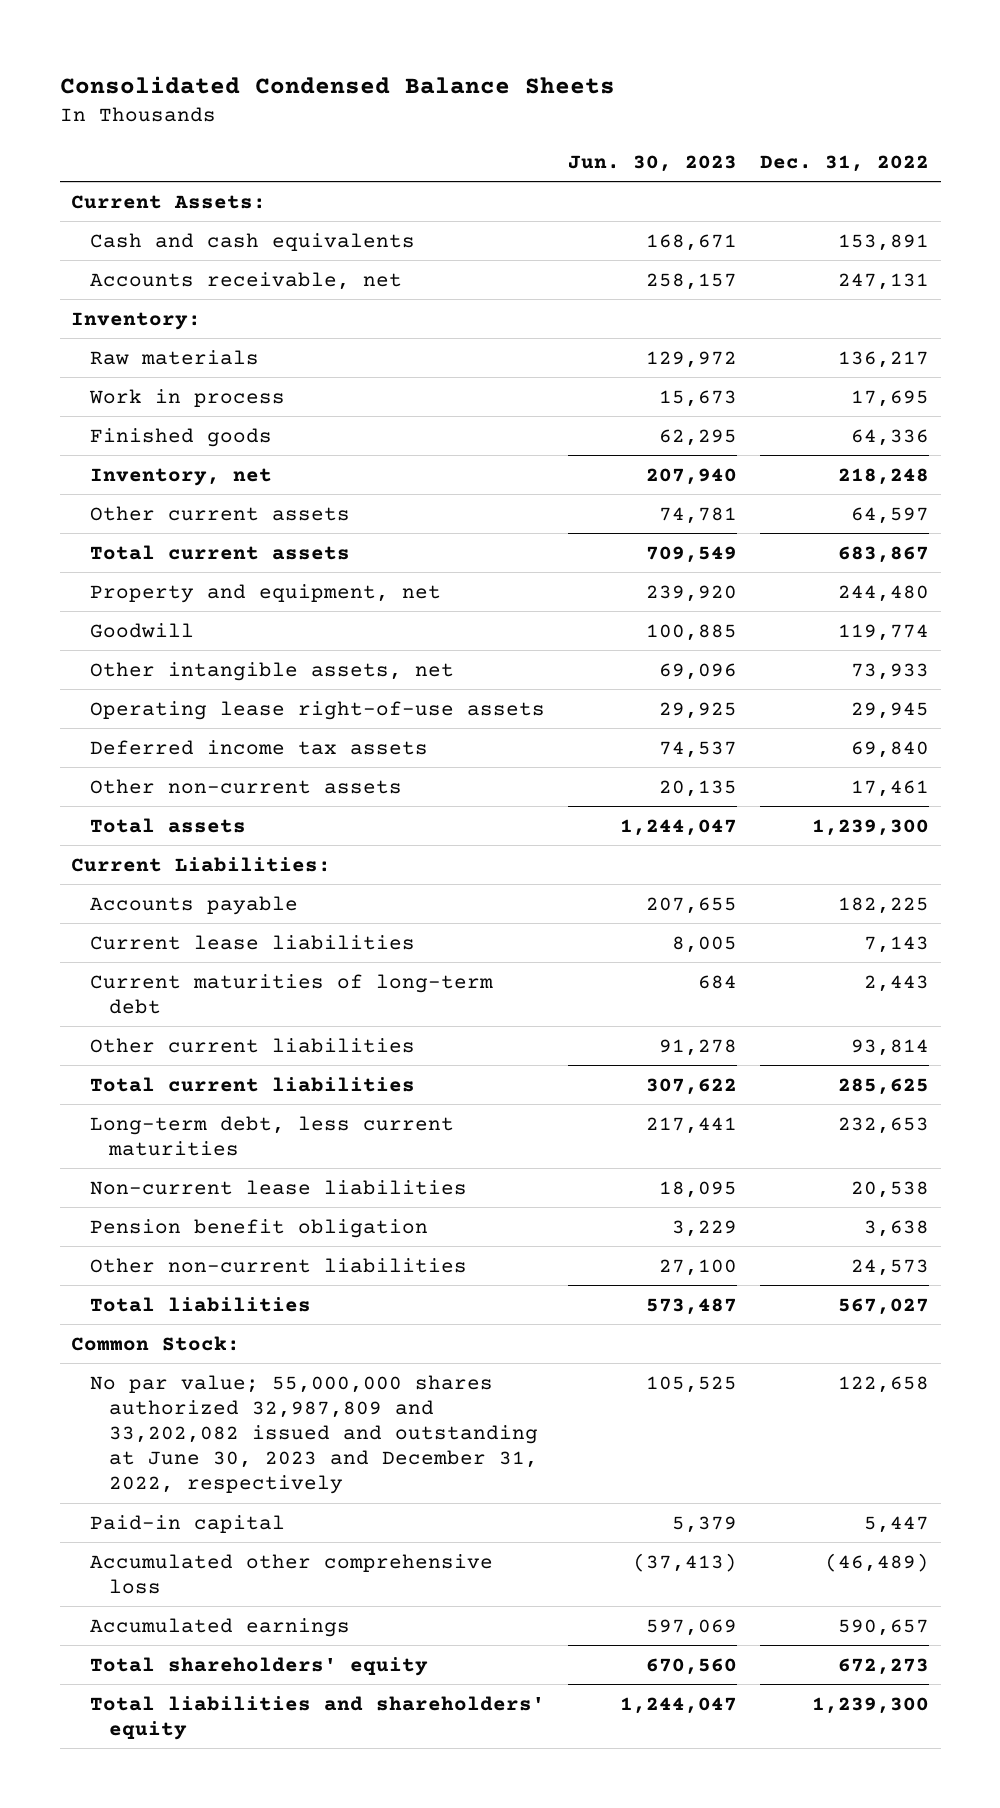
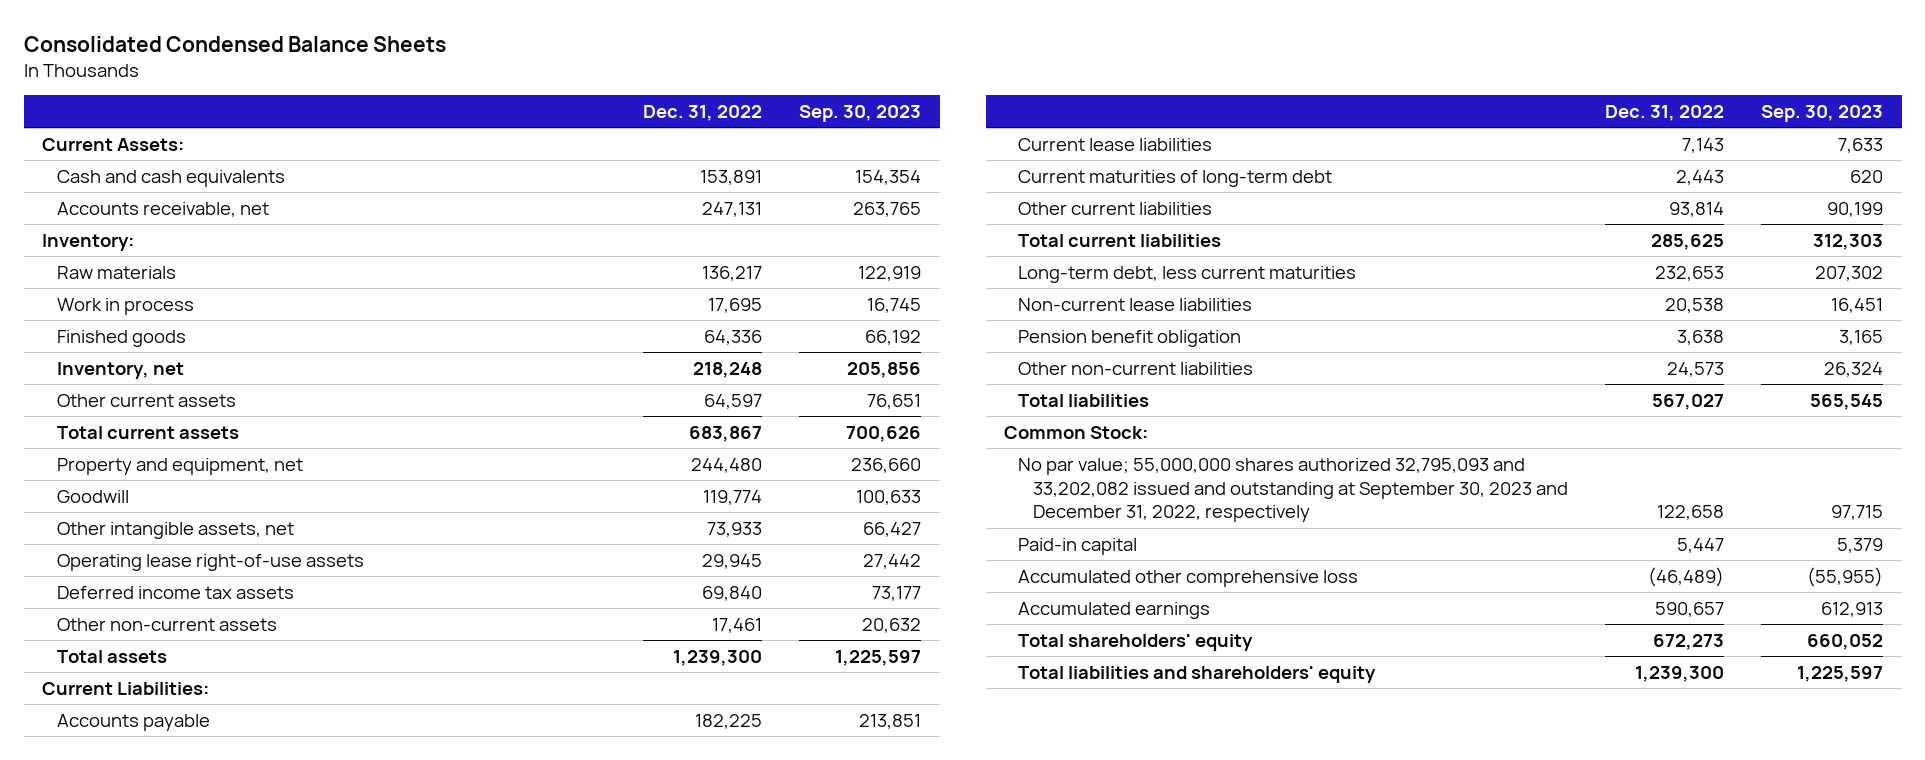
[568,154,738,172] Jun. 30, 2023 -> none
none -> [799,104,922,122] Sep. 30, 2023
[90,1374,538,1495] No par value; 55,000,000 shares authorized 32,987,809 and 33,202,082 issued and outstanding at June 30, 2023 and December 31, 2022, respectively -> [1018,457,1568,523] No par value; 55,000,000 shares authorized 32,795,093 and 33,202,082 issued and outstanding at September 30, 2023 and December 31, 2022, respectively

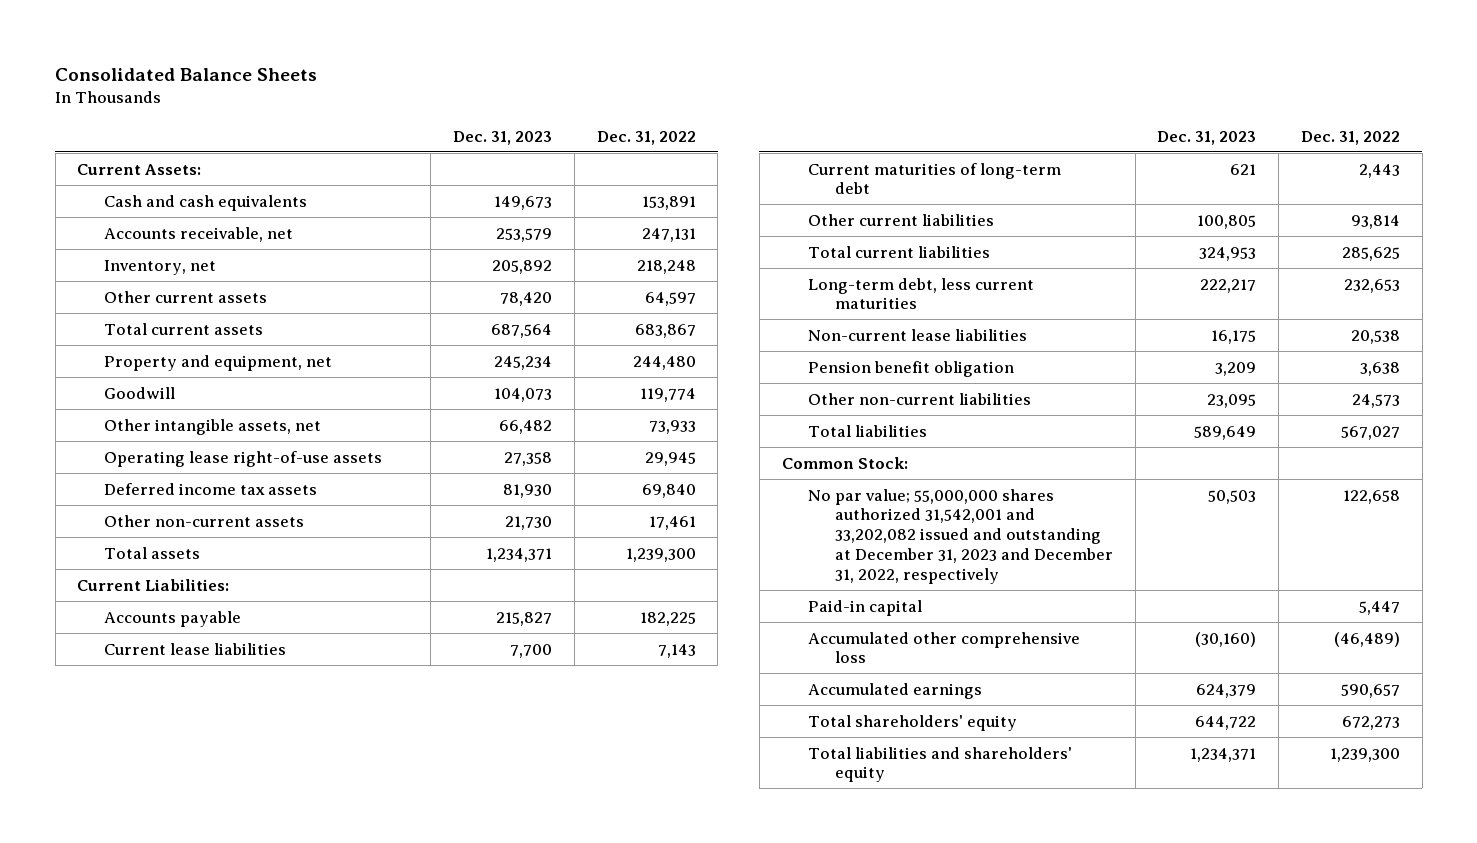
[23,36,446,53] Consolidated Condensed Balance Sheets -> [55,67,318,81] Consolidated Balance Sheets
[799,104,922,122] Sep. 30, 2023 -> none
none -> [453,130,553,145] Dec. 31, 2023
[42,233,135,251] Inventory: -> none
[56,265,176,279] Raw materials -> none
[56,297,194,315] Work in process -> none
[56,329,186,347] Finished goods -> none
[1018,457,1568,523] No par value; 55,000,000 shares authorized 32,795,093 and 33,202,082 issued and outstanding at September 30, 2023 and December 31, 2022, respectively -> [808,488,1113,584] No par value; 55,000,000 shares authorized 31,542,001 and 33,202,082 issued and outstanding at December 31, 2023 and December 31, 2022, respectively

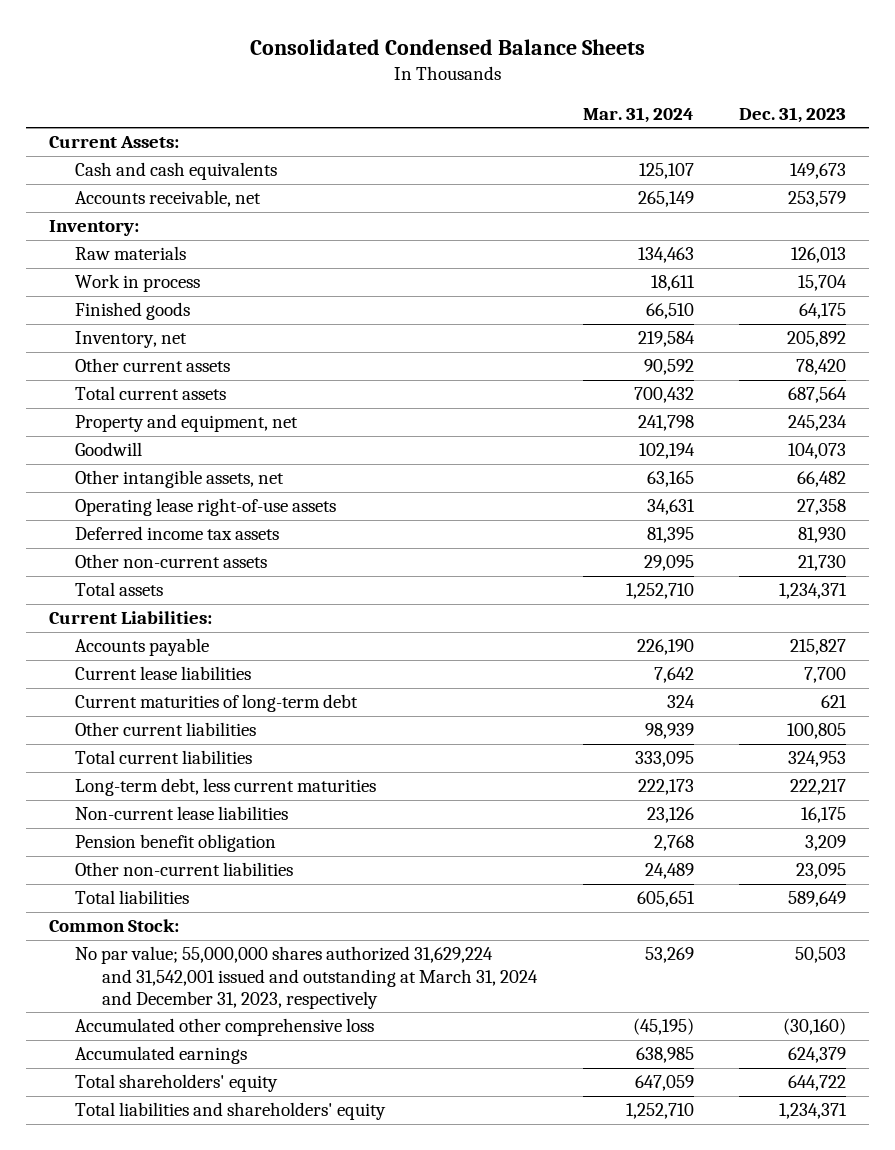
[55,67,318,81] Consolidated Balance Sheets -> [249,39,645,56] Consolidated Condensed Balance Sheets
[596,130,696,145] Dec. 31, 2022 -> none
none -> [582,106,694,123] Mar. 31, 2024
none -> [48,220,139,237] Inventory:
none -> [75,246,187,261] Raw materials
none -> [75,274,201,293] Work in process
none -> [75,302,191,321] Finished goods
[808,599,923,616] Paid-in capital -> none
[808,488,1113,584] No par value; 55,000,000 shares authorized 31,542,001 and 33,202,082 issued and outstanding at December 31, 2023 and December 31, 2022, respectively -> [75,946,539,1009] No par value; 55,000,000 shares authorized 31,629,224 and 31,542,001 issued and outstanding at March 31, 2024 and December 31, 2023, respectively

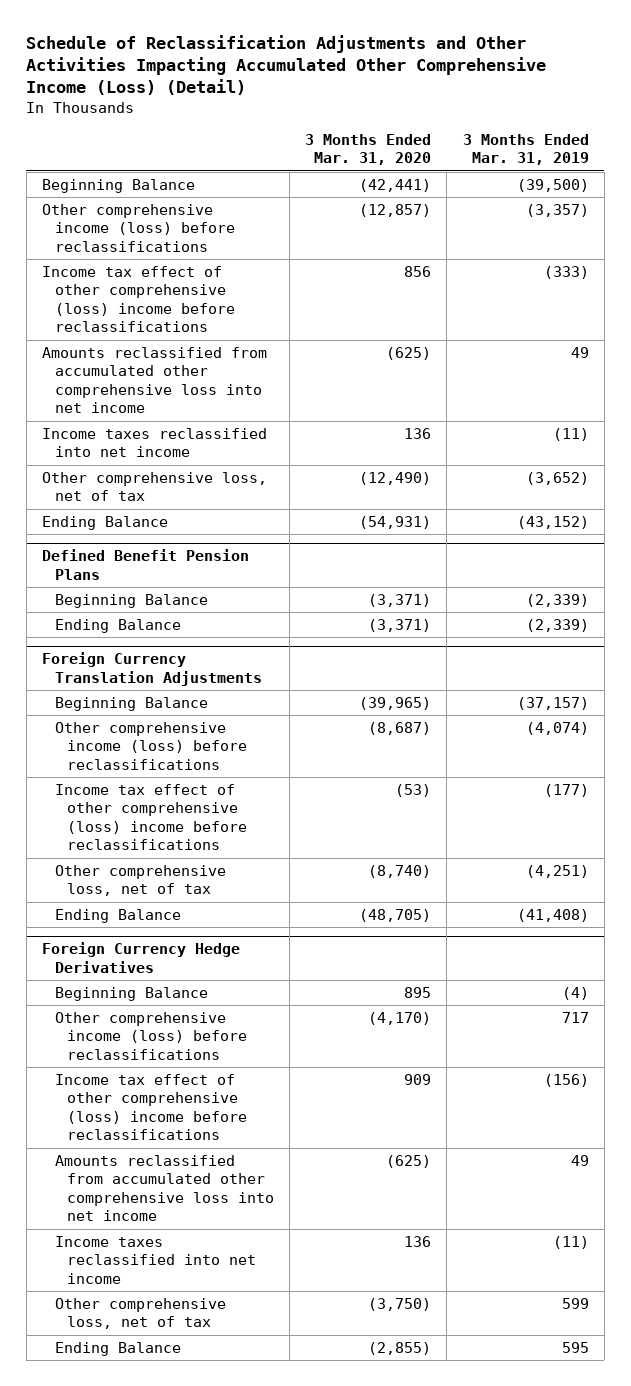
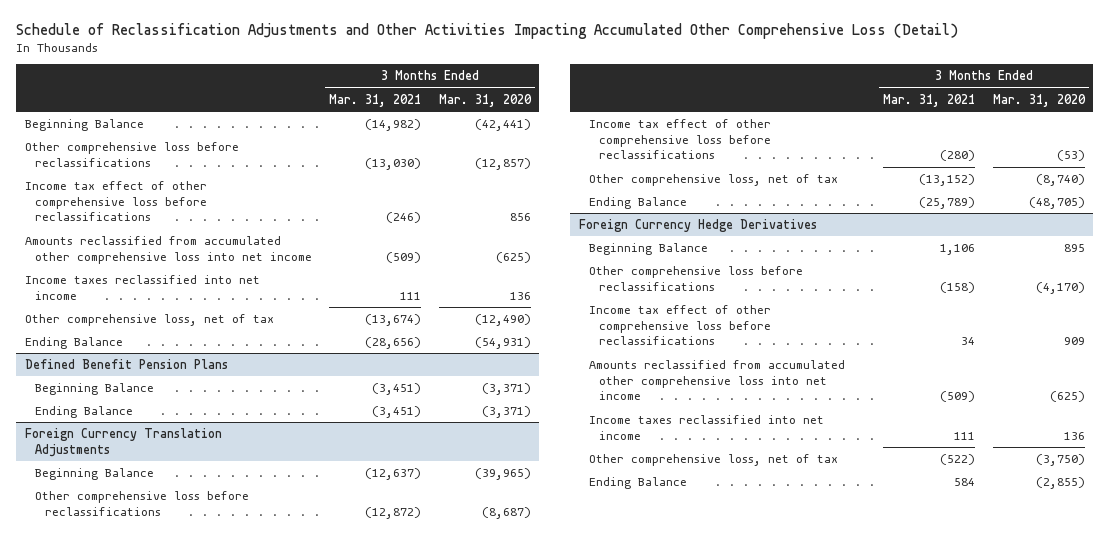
[26,34,547,96] Schedule of Reclassification Adjustments and Other Activities Impacting Accumulated Other Comprehensive Income (Loss) (Detail) -> [16,23,959,40] Schedule of Reclassification Adjustments and Other Activities Impacting Accumulated Other Comprehensive Loss (Detail)
[462,133,589,166] 3 Months Ended Mar. 31, 2019 -> none
none -> [329,93,422,107] Mar. 31, 2021
[42,203,235,252] Other comprehensive income (loss) before reclassifications -> [24,141,239,167] Other comprehensive loss before reclassifications
[42,265,235,333] Income tax effect of other comprehensive (loss) income before reclassifications -> [24,180,207,222] Income tax effect of other comprehensive loss before reclassifications
[54,721,247,770] Other comprehensive income (loss) before reclassifications -> [34,490,249,516] Other comprehensive loss before reclassifications
[54,783,247,851] Income tax effect of other comprehensive (loss) income before reclassifications -> [588,118,771,160] Income tax effect of other comprehensive loss before reclassifications
[54,1011,247,1060] Other comprehensive income (loss) before reclassifications -> [588,265,803,291] Other comprehensive loss before reclassifications
[54,1073,247,1141] Income tax effect of other comprehensive (loss) income before reclassifications -> [588,304,771,346] Income tax effect of other comprehensive loss before reclassifications

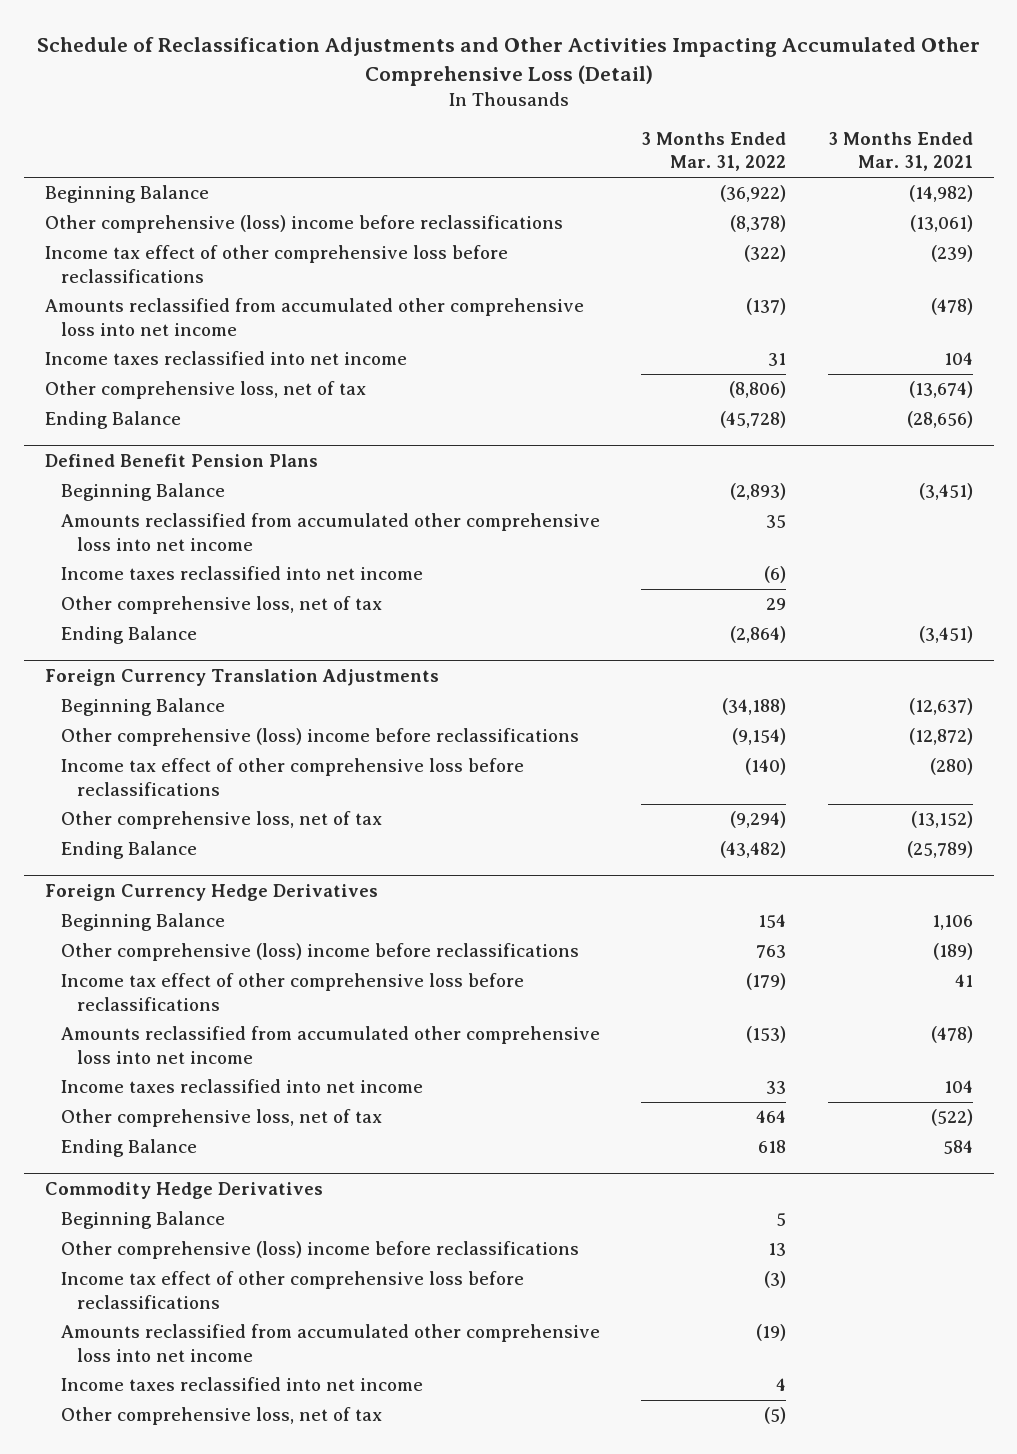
[438,93,532,107] Mar. 31, 2020 -> none
none -> [641,132,787,172] 3 Months Ended Mar. 31, 2022
[24,141,239,167] Other comprehensive loss before reclassifications -> [44,215,563,234] Other comprehensive (loss) income before reclassifications
[365,157,422,170] (13,030) -> [909,215,973,233] (13,061)
[386,212,422,224] (246) -> [930,245,973,263] (239)
[386,251,422,263] (509) -> [930,298,973,316] (478)
[400,291,422,300] 111 -> [943,352,973,366] 104
none -> [60,513,600,551] Amounts reclassified from accumulated other comprehensive loss into net income
none -> [60,566,423,581] Income taxes reclassified into net income
none -> [60,596,382,615] Other comprehensive loss, net of tax
[34,490,249,516] Other comprehensive loss before reclassifications -> [60,728,579,747] Other comprehensive (loss) income before reclassifications
[588,265,803,291] Other comprehensive loss before reclassifications -> [60,943,579,962] Other comprehensive (loss) income before reclassifications
[940,281,976,293] (158) -> [932,943,973,961] (189)
[961,337,976,346] 34 -> [954,974,973,988] 41
[940,391,976,403] (509) -> [930,1026,973,1044] (478)
[954,431,976,440] 111 -> [943,1080,973,1094] 104
none -> [44,1182,323,1200] Commodity Hedge Derivatives
none -> [60,1211,225,1230] Beginning Balance
none -> [60,1241,579,1260] Other comprehensive (loss) income before reclassifications
none -> [60,1271,524,1309] Income tax effect of other comprehensive loss before reclassifications
none -> [60,1324,600,1362] Amounts reclassified from accumulated other comprehensive loss into net income
none -> [60,1377,423,1392] Income taxes reclassified into net income
none -> [60,1407,382,1426] Other comprehensive loss, net of tax

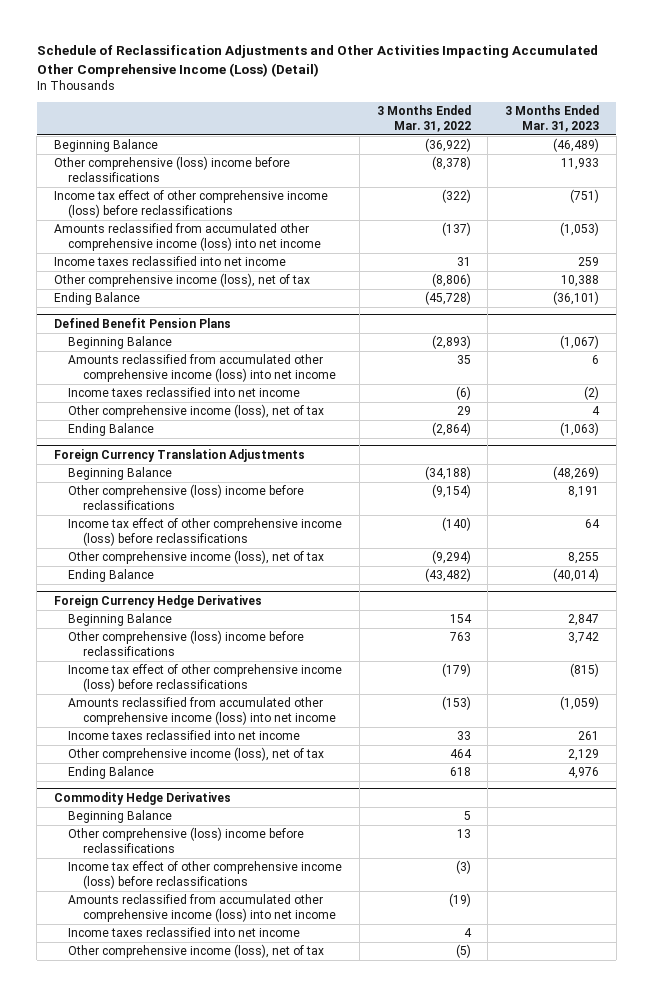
[36,37,980,86] Schedule of Reclassification Adjustments and Other Activities Impacting Accumulated Other Comprehensive Loss (Detail) -> [36,45,598,77] Schedule of Reclassification Adjustments and Other Activities Impacting Accumulated Other Comprehensive Income (Loss) (Detail)
[827,132,973,172] 3 Months Ended Mar. 31, 2021 -> none
none -> [505,104,600,132] 3 Months Ended Mar. 31, 2023
[44,245,508,283] Income tax effect of other comprehensive loss before reclassifications -> [54,190,329,219] Income tax effect of other comprehensive income (loss) before reclassifications
[44,298,584,336] Amounts reclassified from accumulated other comprehensive loss into net income -> [54,223,322,252] Amounts reclassified from accumulated other comprehensive income (loss) into net income
[44,381,366,400] Other comprehensive loss, net of tax -> [54,273,311,288] Other comprehensive income (loss), net of tax
[60,513,600,551] Amounts reclassified from accumulated other comprehensive loss into net income -> [68,354,336,383] Amounts reclassified from accumulated other comprehensive income (loss) into net income
[60,596,382,615] Other comprehensive loss, net of tax -> [68,404,325,419] Other comprehensive income (loss), net of tax
[60,758,524,796] Income tax effect of other comprehensive loss before reclassifications -> [68,518,343,547] Income tax effect of other comprehensive income (loss) before reclassifications
[60,811,382,830] Other comprehensive loss, net of tax -> [68,550,325,565] Other comprehensive income (loss), net of tax
[60,973,524,1011] Income tax effect of other comprehensive loss before reclassifications -> [68,664,343,693] Income tax effect of other comprehensive income (loss) before reclassifications
[60,1026,600,1064] Amounts reclassified from accumulated other comprehensive loss into net income -> [68,697,336,726] Amounts reclassified from accumulated other comprehensive income (loss) into net income
[60,1109,382,1128] Other comprehensive loss, net of tax -> [68,747,325,762] Other comprehensive income (loss), net of tax
[60,1271,524,1309] Income tax effect of other comprehensive loss before reclassifications -> [68,861,343,890] Income tax effect of other comprehensive income (loss) before reclassifications
[60,1324,600,1362] Amounts reclassified from accumulated other comprehensive loss into net income -> [68,894,336,923] Amounts reclassified from accumulated other comprehensive income (loss) into net income
[60,1407,382,1426] Other comprehensive loss, net of tax -> [68,944,325,959] Other comprehensive income (loss), net of tax

